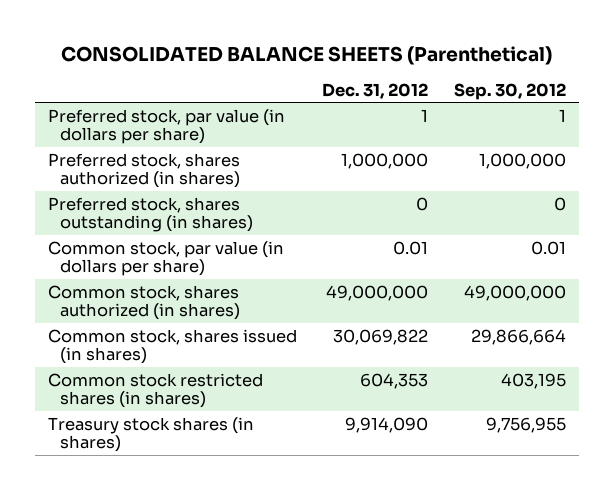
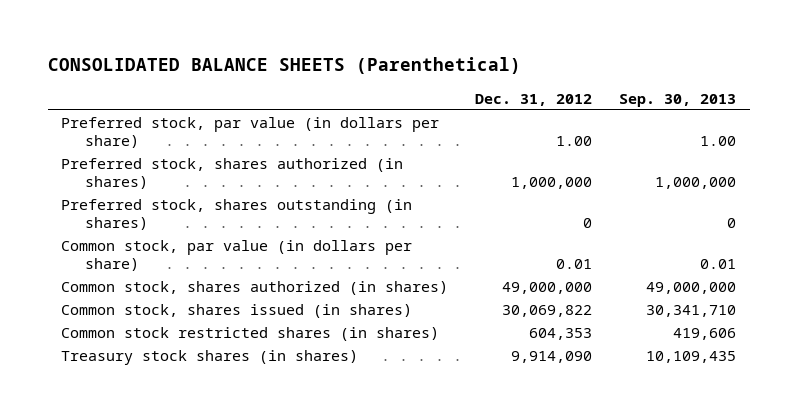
[453,82,566,100] Sep. 30, 2012 -> none
none -> [619,93,737,107] Sep. 30, 2013
[421,108,429,122] 1 -> [556,135,593,146] 1.00

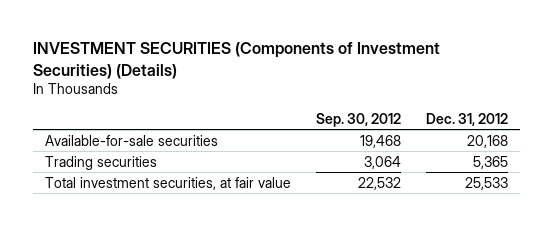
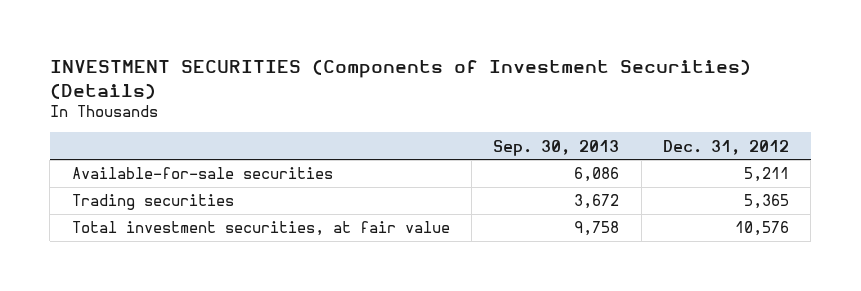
[315,112,401,127] Sep. 30, 2012 -> none
none -> [493,139,620,156] Sep. 30, 2013
[466,134,508,148] 20,168 -> [743,167,789,183] 5,211
[464,176,508,190] 25,533 -> [734,221,789,237] 10,576

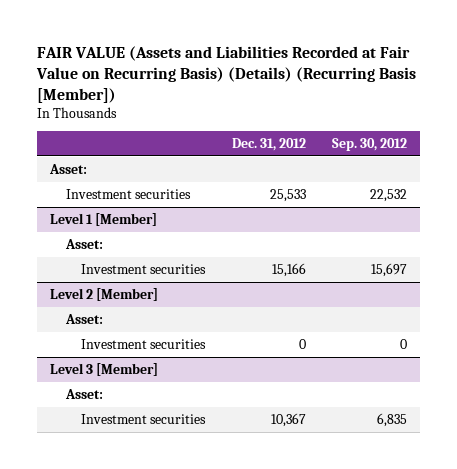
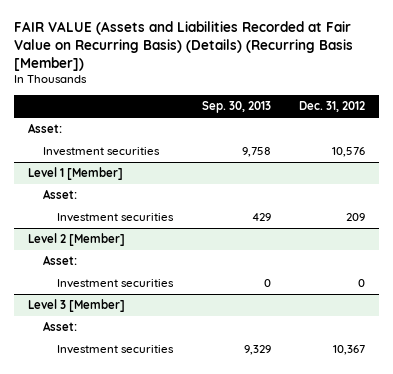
[331,138,407,152] Sep. 30, 2012 -> none
none -> [201,101,271,114] Sep. 30, 2013
[269,188,306,202] 25,533 -> [331,147,365,158] 10,576
[271,262,306,277] 15,166 -> [345,213,365,222] 209

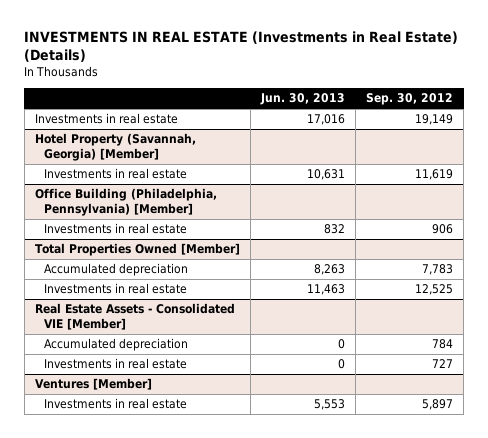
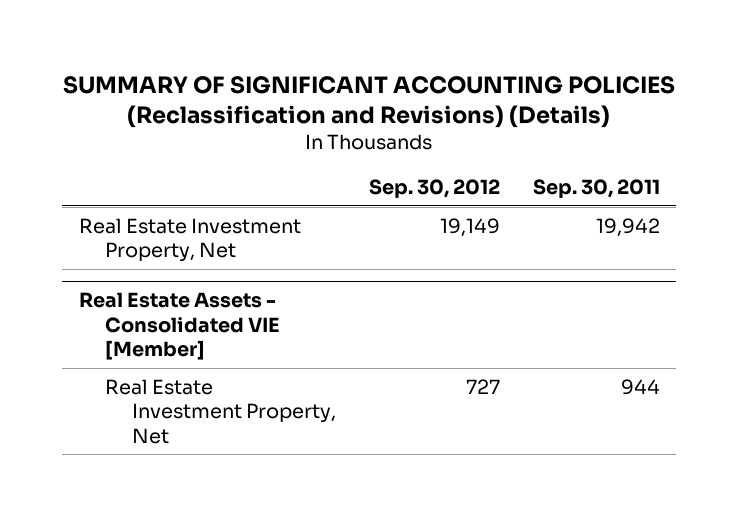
[24,31,459,63] INVESTMENTS IN REAL ESTATE (Investments in Real Estate) (Details) -> [63,75,676,128] SUMMARY OF SIGNIFICANT ACCOUNTING POLICIES (Reclassification and Revisions) (Details)
[260,93,346,106] Jun. 30, 2013 -> none
none -> [532,179,660,199] Sep. 30, 2011
[34,133,196,162] Hotel Property (Savannah, Georgia) [Member] -> none
[43,168,187,180] Investments in real estate -> none
[34,188,217,217] Office Building (Philadelphia, Pennsylvania) [Member] -> none
[43,223,187,235] Investments in real estate -> none
[34,243,240,257] Total Properties Owned [Member] -> none
[43,263,188,277] Accumulated depreciation -> none
[43,283,187,295] Investments in real estate -> none
[34,113,178,125] Investments in real estate -> [78,217,301,263] Real Estate Investment Property, Net
[43,338,188,352] Accumulated depreciation -> none
[34,378,152,391] Ventures [Member] -> none
[43,398,187,410] Investments in real estate -> none
[43,358,187,370] Investments in real estate -> [105,378,337,444] Real Estate Investment Property, Net

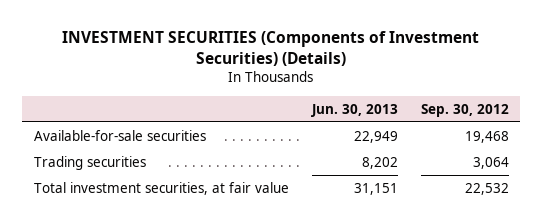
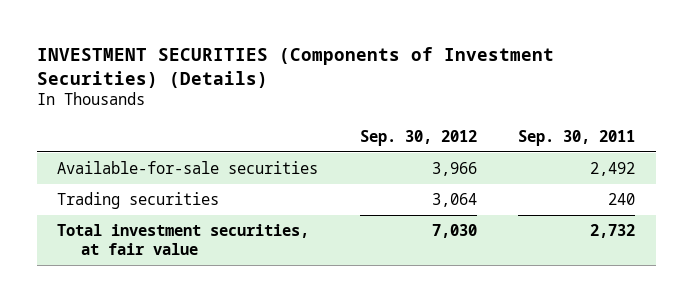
[310,103,398,117] Jun. 30, 2013 -> none
none -> [517,129,635,146] Sep. 30, 2011
[464,131,509,144] 19,468 -> [431,162,477,177] 3,966
[464,183,509,196] 22,532 -> [431,224,477,239] 7,030

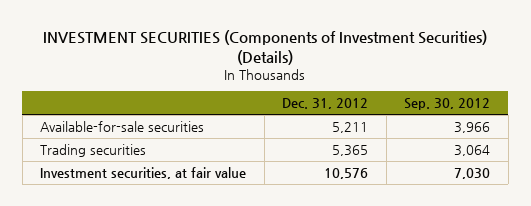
[517,129,635,146] Sep. 30, 2011 -> none
none -> [282,98,369,110] Dec. 31, 2012
[57,224,310,255] Total investment securities, at fair value -> [40,166,247,179] Investment securities, at fair value

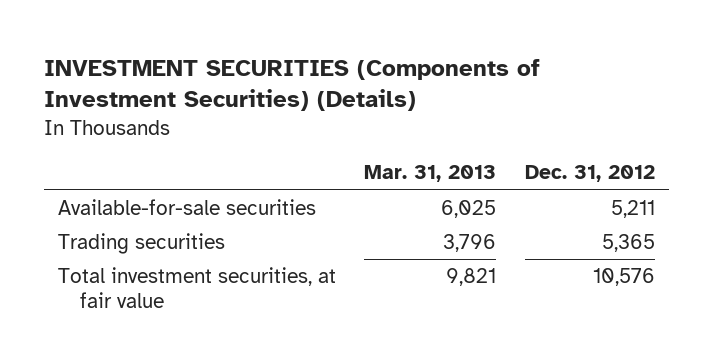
[404,98,491,111] Sep. 30, 2012 -> none
none -> [364,165,497,183] Mar. 31, 2013
[40,166,247,179] Investment securities, at fair value -> [58,267,337,308] Total investment securities, at fair value

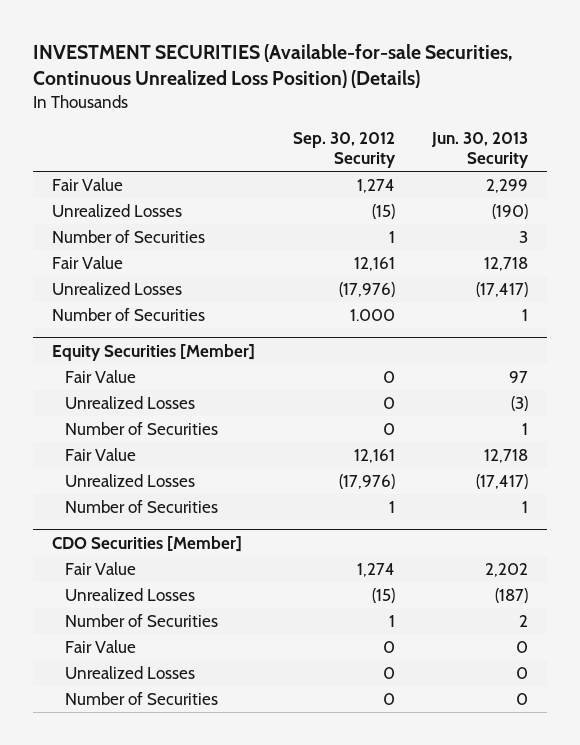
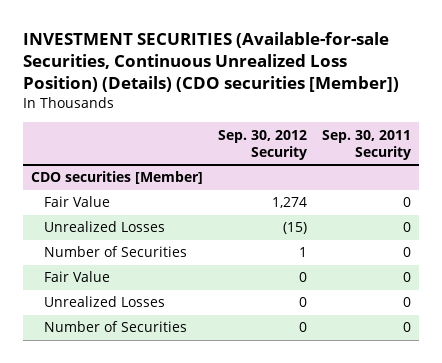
[32,44,513,89] INVESTMENT SECURITIES (Available-for-sale Securities, Continuous Unrealized Loss Position) (Details) -> [23,32,400,93] INVESTMENT SECURITIES (Available-for-sale Securities, Continuous Unrealized Loss Position) (Details) (CDO securities [Member])
[431,132,530,169] Jun. 30, 2013 Security -> none
none -> [322,129,412,160] Sep. 30, 2011 Security
[51,178,123,192] Fair Value -> none
[51,204,182,218] Unrealized Losses -> none
[51,230,205,244] Number of Securities -> none
[51,256,123,270] Fair Value -> none
[51,282,182,296] Unrealized Losses -> none
[51,308,205,322] Number of Securities -> none
[51,344,255,362] Equity Securities [Member] -> none
[64,370,136,384] Fair Value -> none
[64,396,195,410] Unrealized Losses -> none
[64,422,218,436] Number of Securities -> none
[64,448,136,462] Fair Value -> none
[64,474,195,488] Unrealized Losses -> none
[64,500,218,514] Number of Securities -> none
[51,536,242,553] CDO Securities [Member] -> [30,171,203,185] CDO securities [Member]

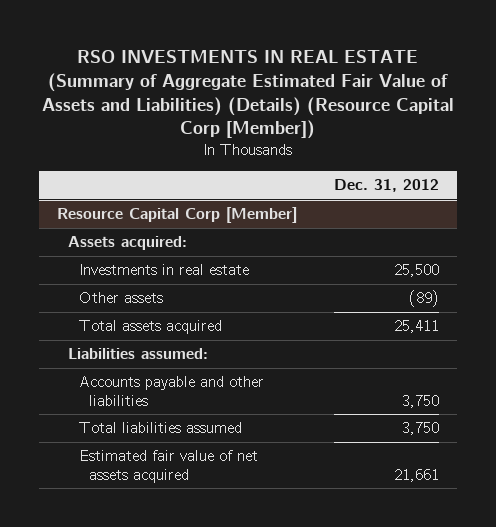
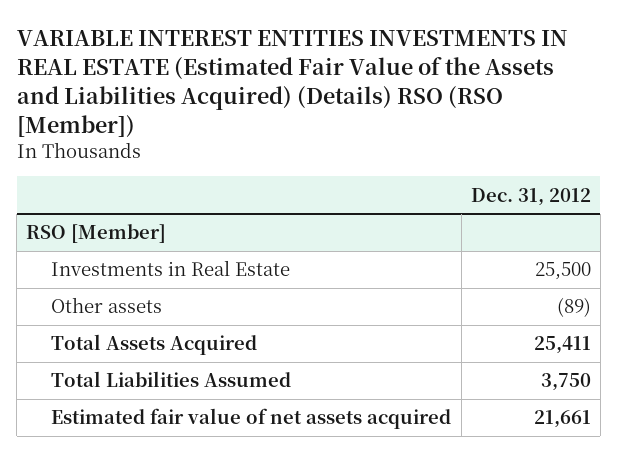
[41,49,454,140] RSO INVESTMENTS IN REAL ESTATE (Summary of Aggregate Estimated Fair Value of Assets and Liabilities) (Details) (Resource Capital Corp [Member]) -> [16,29,568,138] VARIABLE INTEREST ENTITIES INVESTMENTS IN REAL ESTATE (Estimated Fair Value of the Assets and Liabilities Acquired) (Details) RSO (RSO [Member])
[57,207,298,224] Resource Capital Corp [Member] -> none
[67,236,187,251] Assets acquired: -> none
none -> [26,224,167,244] RSO [Member]
[78,264,249,276] Investments in real estate -> [51,260,291,277] Investments in Real Estate
[67,348,208,360] Liabilities assumed: -> none
[78,376,264,406] Accounts payable and other liabilities -> none
[78,320,222,335] Total assets acquired -> [51,334,258,356] Total Assets Acquired
[78,422,242,434] Total liabilities assumed -> [51,371,292,388] Total Liabilities Assumed

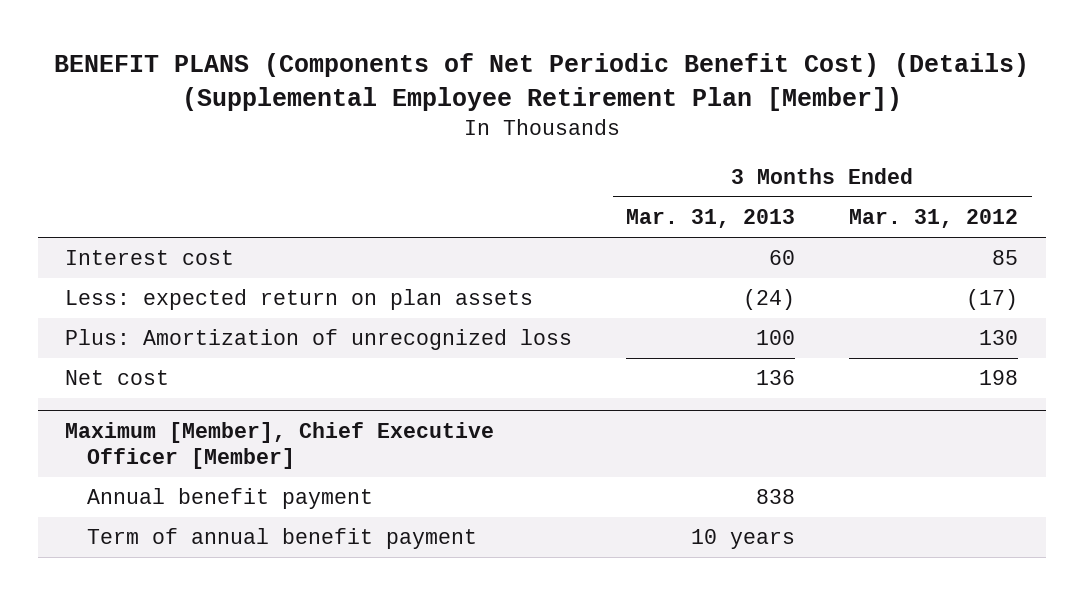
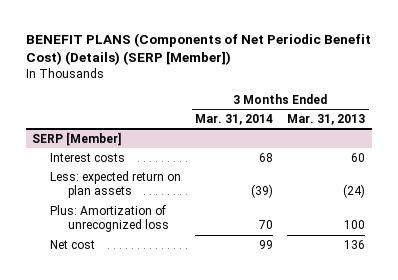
[53,52,1029,111] BENEFIT PLANS (Components of Net Periodic Benefit Cost) (Details) (Supplemental Employee Retirement Plan [Member]) -> [25,32,371,66] BENEFIT PLANS (Components of Net Periodic Benefit Cost) (Details) (SERP [Member])
[849,209,1019,229] Mar. 31, 2012 -> none
none -> [195,113,274,125] Mar. 31, 2014
none -> [32,131,122,146] SERP [Member]
[65,250,235,266] Interest cost -> [50,152,126,162] Interest costs
[65,422,495,470] Maximum [Member], Chief Executive Officer [Member] -> none
[86,488,373,510] Annual benefit payment -> none
[86,528,477,550] Term of annual benefit payment -> none

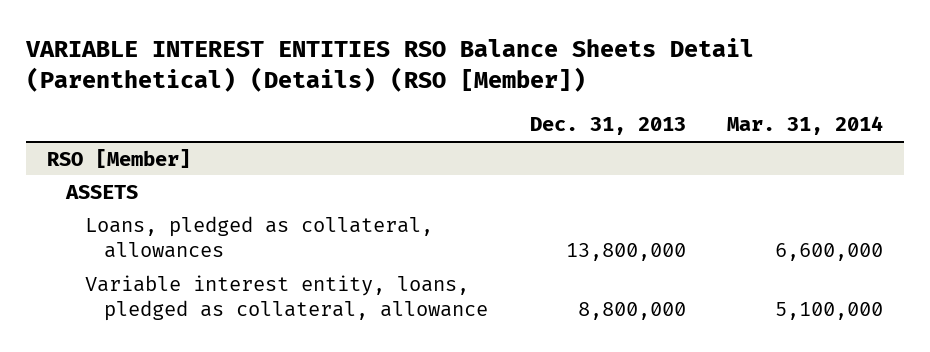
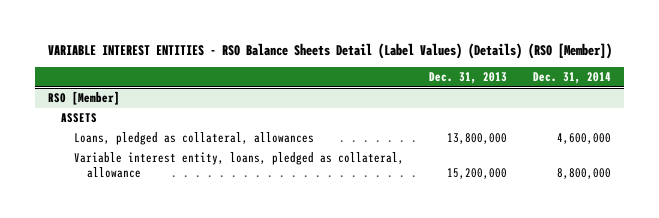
[24,37,754,92] VARIABLE INTEREST ENTITIES RSO Balance Sheets Detail (Parenthetical) (Details) (RSO [Member]) -> [47,42,612,59] VARIABLE INTEREST ENTITIES - RSO Balance Sheets Detail (Label Values) (Details) (RSO [Member])
[727,116,884,136] Mar. 31, 2014 -> none
none -> [532,72,611,85] Dec. 31, 2014
[577,302,686,321] 8,800,000 -> [447,168,508,180] 15,200,000

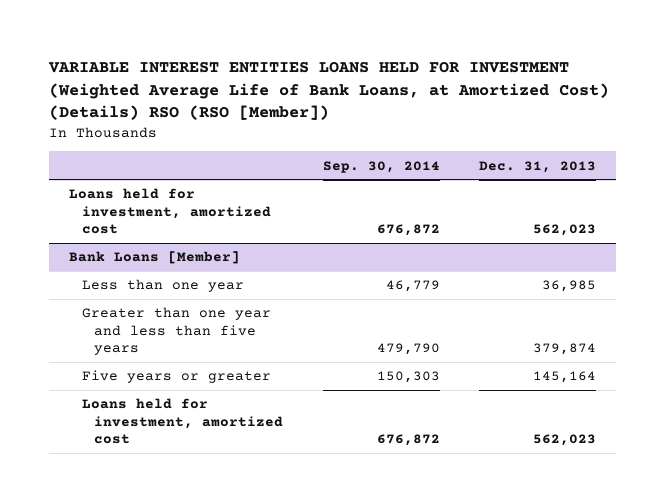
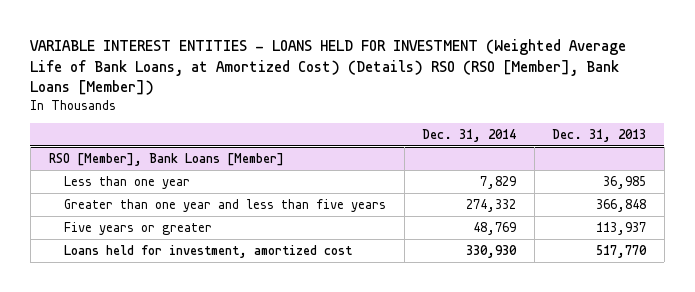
[48,60,610,121] VARIABLE INTEREST ENTITIES LOANS HELD FOR INVESTMENT (Weighted Average Life of Bank Loans, at Amortized Cost) (Details) RSO (RSO [Member]) -> [30,39,627,96] VARIABLE INTEREST ENTITIES - LOANS HELD FOR INVESTMENT (Weighted Average Life of Bank Loans, at Amortized Cost) (Details) RSO (RSO [Member], Bank Loans [Member])
[322,160,440,173] Sep. 30, 2014 -> none
none -> [422,129,517,143] Dec. 31, 2014
[69,188,271,234] Loans held for investment, amortized cost -> none
[69,251,241,265] Bank Loans [Member] -> [48,152,284,166] RSO [Member], Bank Loans [Member]
[533,342,597,355] 379,874 -> [596,198,647,212] 366,848
[533,371,597,384] 145,164 -> [596,221,647,235] 113,937
[533,433,597,446] 562,023 -> [596,244,648,258] 517,770

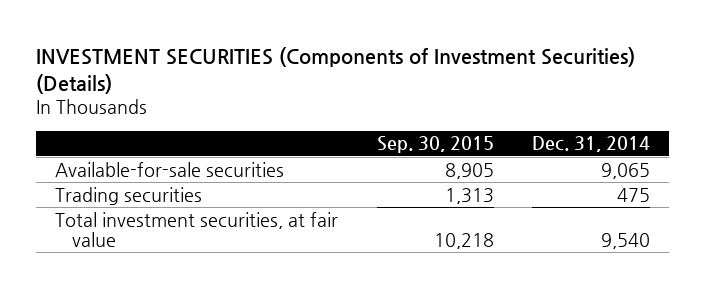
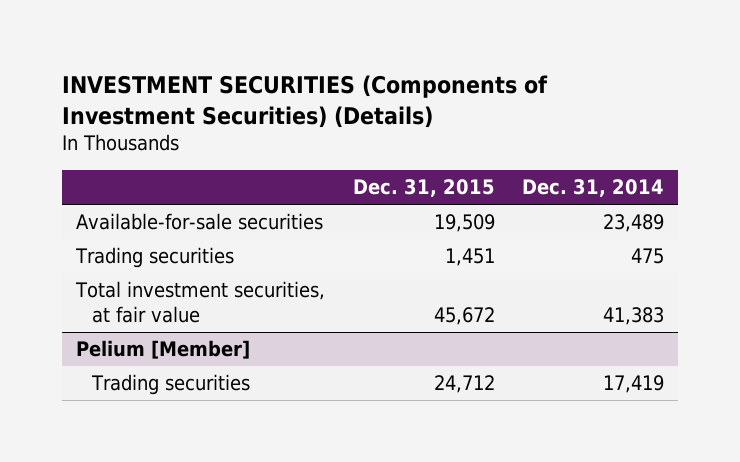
[376,136,494,154] Sep. 30, 2015 -> none
none -> [352,179,495,198] Dec. 31, 2015
[600,162,650,179] 9,065 -> [603,214,665,233] 23,489
[600,232,650,249] 9,540 -> [603,307,665,326] 41,383
none -> [75,340,250,360] Pelium [Member]
none -> [90,374,250,396] Trading securities

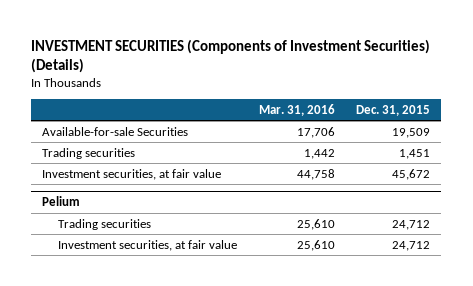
[522,179,665,198] Dec. 31, 2014 -> none
none -> [258,103,335,116] Mar. 31, 2016
[75,213,323,231] Available-for-sale securities -> [42,126,189,136] Available-for-sale Securities
[74,281,325,324] Total investment securities, at fair value -> [42,168,222,180] Investment securities, at fair value
[75,340,250,360] Pelium [Member] -> [42,195,81,206] Pelium
none -> [58,239,238,251] Investment securities, at fair value

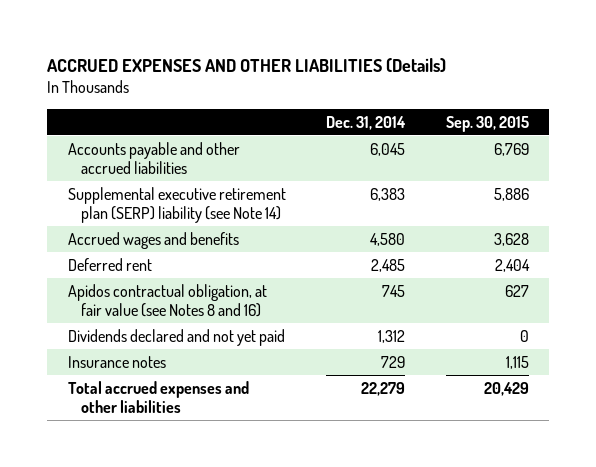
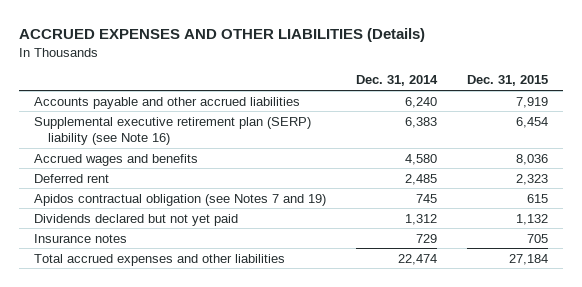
[445,115,529,132] Sep. 30, 2015 -> none
none -> [467,75,549,87] Dec. 31, 2015
[370,142,406,156] 6,045 -> [405,96,438,108] 6,240
[67,186,286,224] Supplemental executive retirement plan (SERP) liability (see Note 14) -> [34,116,312,146] Supplemental executive retirement plan (SERP) liability (see Note 16)
[67,283,267,318] Apidos contractual obligation, at fair value (see Notes 8 and 16) -> [34,193,327,206] Apidos contractual obligation (see Notes 7 and 19)
[67,328,285,346] Dividends declared and not yet paid -> [34,213,239,226] Dividends declared but not yet paid
[361,381,406,396] 22,279 -> [398,253,438,265] 22,474

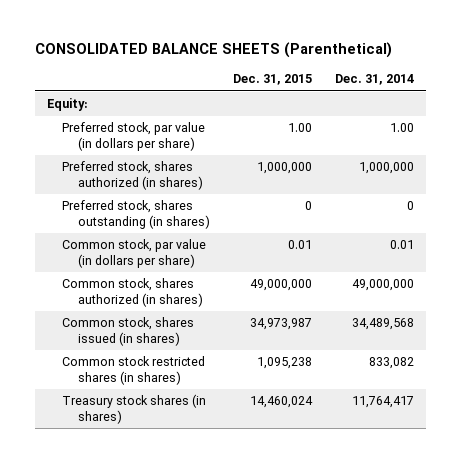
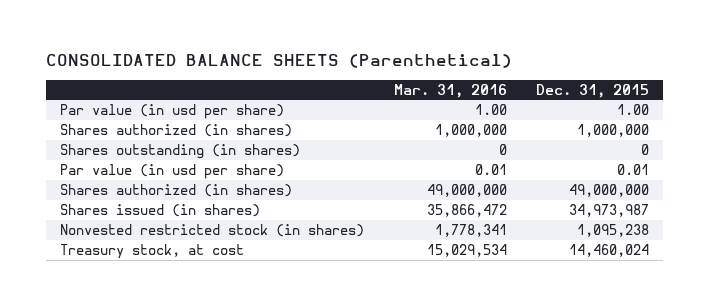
[335,74,415,86] Dec. 31, 2014 -> none
none -> [393,83,507,98] Mar. 31, 2016
[46,98,88,112] Equity: -> none
[62,122,206,151] Preferred stock, par value (in dollars per share) -> [60,103,285,119] Par value (in usd per share)
[62,161,203,190] Preferred stock, shares authorized (in shares) -> [60,123,293,137] Shares authorized (in shares)
[62,200,210,229] Preferred stock, shares outstanding (in shares) -> [60,143,301,159] Shares outstanding (in shares)
[62,239,207,268] Common stock, par value (in dollars per share) -> [60,163,285,179] Par value (in usd per share)
[62,278,203,307] Common stock, shares authorized (in shares) -> [60,183,293,197] Shares authorized (in shares)
[62,317,195,346] Common stock, shares issued (in shares) -> [60,203,261,217] Shares issued (in shares)
[62,356,206,385] Common stock restricted shares (in shares) -> [60,223,365,237] Nonvested restricted stock (in shares)
[62,394,207,424] Treasury stock shares (in shares) -> [60,243,245,259] Treasury stock, at cost

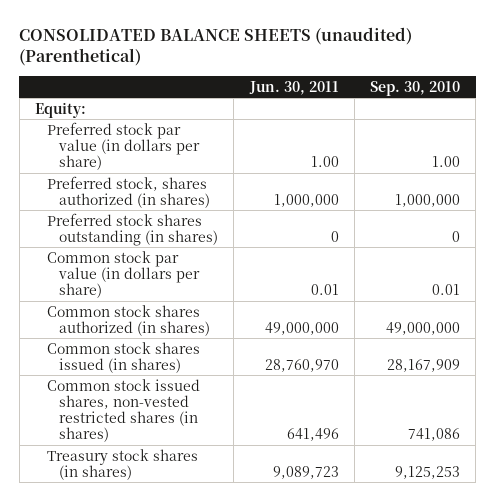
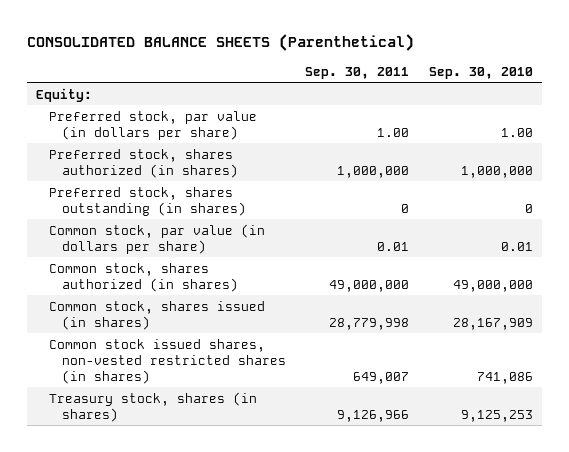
[19,26,413,67] CONSOLIDATED BALANCE SHEETS (unaudited) (Parenthetical) -> [26,33,414,51] CONSOLIDATED BALANCE SHEETS (Parenthetical)
[248,80,339,95] Jun. 30, 2011 -> none
none -> [305,66,410,79] Sep. 30, 2011
[46,121,201,171] Preferred stock par value (in dollars per share) -> [49,110,258,140] Preferred stock, par value (in dollars per share)
[46,212,219,246] Preferred stock shares outstanding (in shares) -> [49,186,246,216] Preferred stock, shares outstanding (in shares)
[46,250,201,299] Common stock par value (in dollars per share) -> [49,223,266,254] Common stock, par value (in dollars per share)
[46,304,211,336] Common stock shares authorized (in shares) -> [49,262,238,292] Common stock, shares authorized (in shares)
[46,341,200,373] Common stock shares issued (in shares) -> [49,300,266,330] Common stock, shares issued (in shares)
[46,448,198,480] Treasury stock shares (in shares) -> [49,391,258,422] Treasury stock, shares (in shares)

